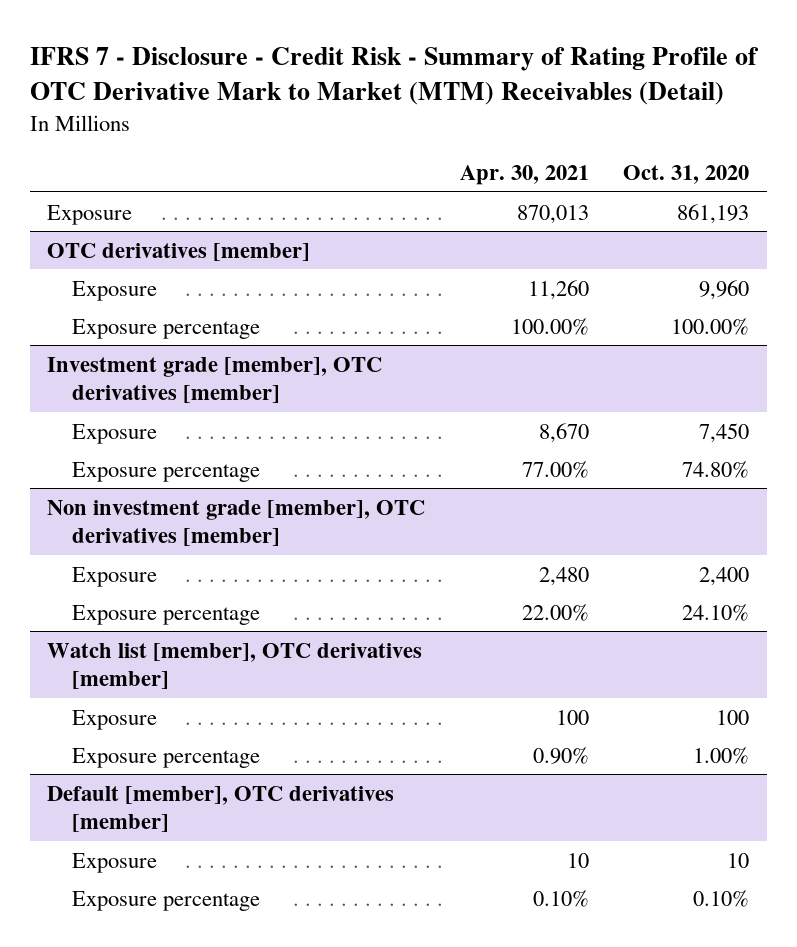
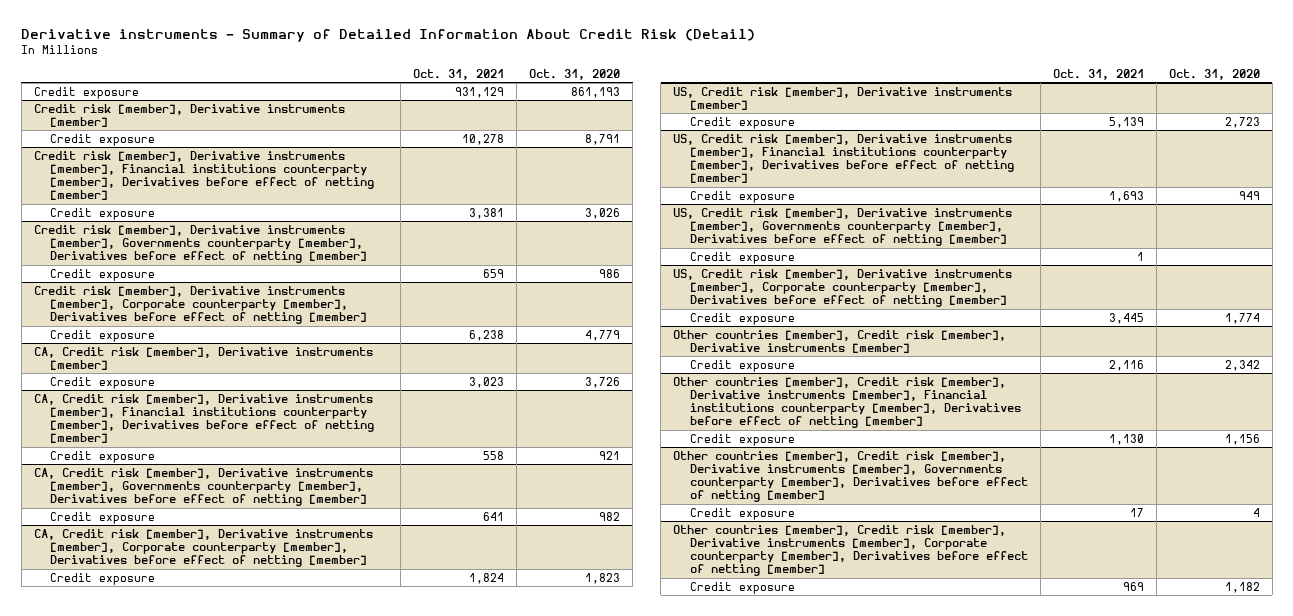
[30,47,760,106] IFRS 7 - Disclosure - Credit Risk - Summary of Rating Profile of OTC Derivative Mark to Market (MTM) Receivables (Detail) -> [21,28,756,42] Derivative instruments - Summary of Detailed Information About Credit Risk (Detail)
[459,165,589,186] Apr. 30, 2021 -> none
none -> [413,68,505,80] Oct. 31, 2021
[47,242,311,261] OTC derivatives [member] -> none
[72,318,261,339] Exposure percentage -> none
[47,356,383,404] Investment grade [member], OTC derivatives [member] -> none
[72,461,261,482] Exposure percentage -> none
[47,499,426,547] Non investment grade [member], OTC derivatives [member] -> none
[72,604,261,625] Exposure percentage -> none
[47,642,423,690] Watch list [member], OTC derivatives [member] -> none
[72,747,261,768] Exposure percentage -> none
[47,785,395,833] Default [member], OTC derivatives [member] -> none
[72,890,261,911] Exposure percentage -> none
[47,204,133,225] Exposure -> [33,86,139,99] Credit exposure
none -> [33,103,345,128] Credit risk [member], Derivative instruments [member]
[72,280,158,301] Exposure -> [50,133,156,146] Credit exposure
[699,279,750,300] 9,960 -> [585,133,621,145] 8,791
none -> [33,150,375,201] Credit risk [member], Derivative instruments [member], Financial institutions counterparty [member], Derivatives before effect of netting [member]
[72,423,158,444] Exposure -> [50,207,156,220] Credit exposure
[699,422,750,443] 7,450 -> [585,207,621,219] 3,026
none -> [33,224,368,264] Credit risk [member], Derivative instruments [member], Governments counterparty [member], Derivatives before effect of netting [member]
[72,566,158,587] Exposure -> [50,268,156,281] Credit exposure
[699,566,750,586] 2,400 -> [599,268,621,278] 986
none -> [33,285,368,325] Credit risk [member], Derivative instruments [member], Corporate counterparty [member], Derivatives before effect of netting [member]
[72,709,158,730] Exposure -> [50,329,156,342] Credit exposure
[716,709,750,725] 100 -> [585,329,621,341] 4,779
none -> [33,346,373,371] CA, Credit risk [member], Derivative instruments [member]
[72,852,158,873] Exposure -> [50,376,156,389] Credit exposure
[727,852,750,868] 10 -> [585,376,621,388] 3,726
none -> [33,393,375,444] CA, Credit risk [member], Derivative instruments [member], Financial institutions counterparty [member], Derivatives before effect of netting [member]
none -> [50,450,156,463] Credit exposure
none -> [33,467,373,507] CA, Credit risk [member], Derivative instruments [member], Governments counterparty [member], Derivatives before effect of netting [member]
none -> [50,511,156,524] Credit exposure
none -> [33,528,373,568] CA, Credit risk [member], Derivative instruments [member], Corporate counterparty [member], Derivatives before effect of netting [member]
none -> [50,572,156,585] Credit exposure
none -> [673,86,1013,111] US, Credit risk [member], Derivative instruments [member]
none -> [689,116,795,129] Credit exposure
none -> [673,133,1014,184] US, Credit risk [member], Derivative instruments [member], Financial institutions counterparty [member], Derivatives before effect of netting [member]
none -> [689,190,795,203] Credit exposure
none -> [673,207,1013,247] US, Credit risk [member], Derivative instruments [member], Governments counterparty [member], Derivatives before effect of netting [member]
none -> [689,251,795,264] Credit exposure
none -> [673,268,1013,308] US, Credit risk [member], Derivative instruments [member], Corporate counterparty [member], Derivatives before effect of netting [member]
none -> [689,312,795,325] Credit exposure
none -> [673,329,1007,354] Other countries [member], Credit risk [member], Derivative instruments [member]
none -> [689,359,795,372] Credit exposure
none -> [673,376,1021,429] Other countries [member], Credit risk [member], Derivative instruments [member], Financial institutions counterparty [member], Derivatives before effect of netting [member]
none -> [689,433,795,446] Credit exposure
none -> [673,450,1028,503] Other countries [member], Credit risk [member], Derivative instruments [member], Governments counterparty [member], Derivatives before effect of netting [member]
none -> [689,507,795,520] Credit exposure
none -> [673,524,1028,577] Other countries [member], Credit risk [member], Derivative instruments [member], Corporate counterparty [member], Derivatives before effect of netting [member]
none -> [689,581,795,594] Credit exposure

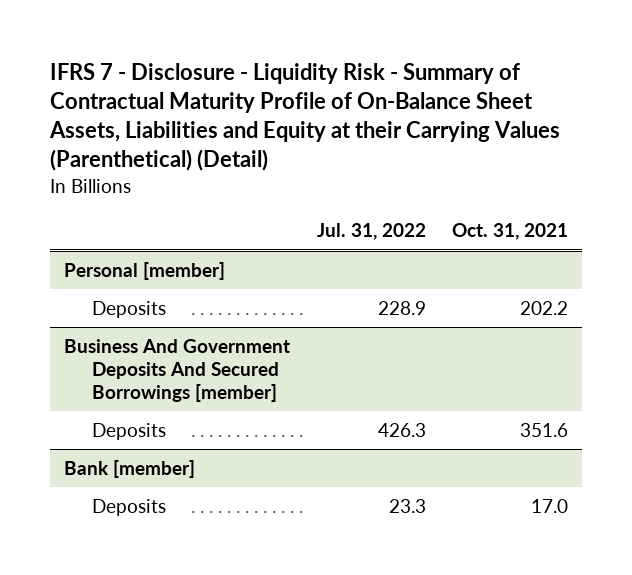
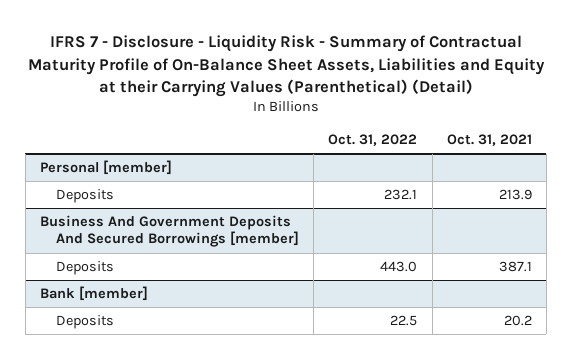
[316,223,426,241] Jul. 31, 2022 -> none
none -> [328,134,418,147] Oct. 31, 2022
[520,300,569,315] 202.2 -> [498,189,532,201] 213.9
[520,422,569,437] 351.6 -> [498,261,532,273] 387.1
[531,498,569,513] 17.0 -> [503,315,532,327] 20.2

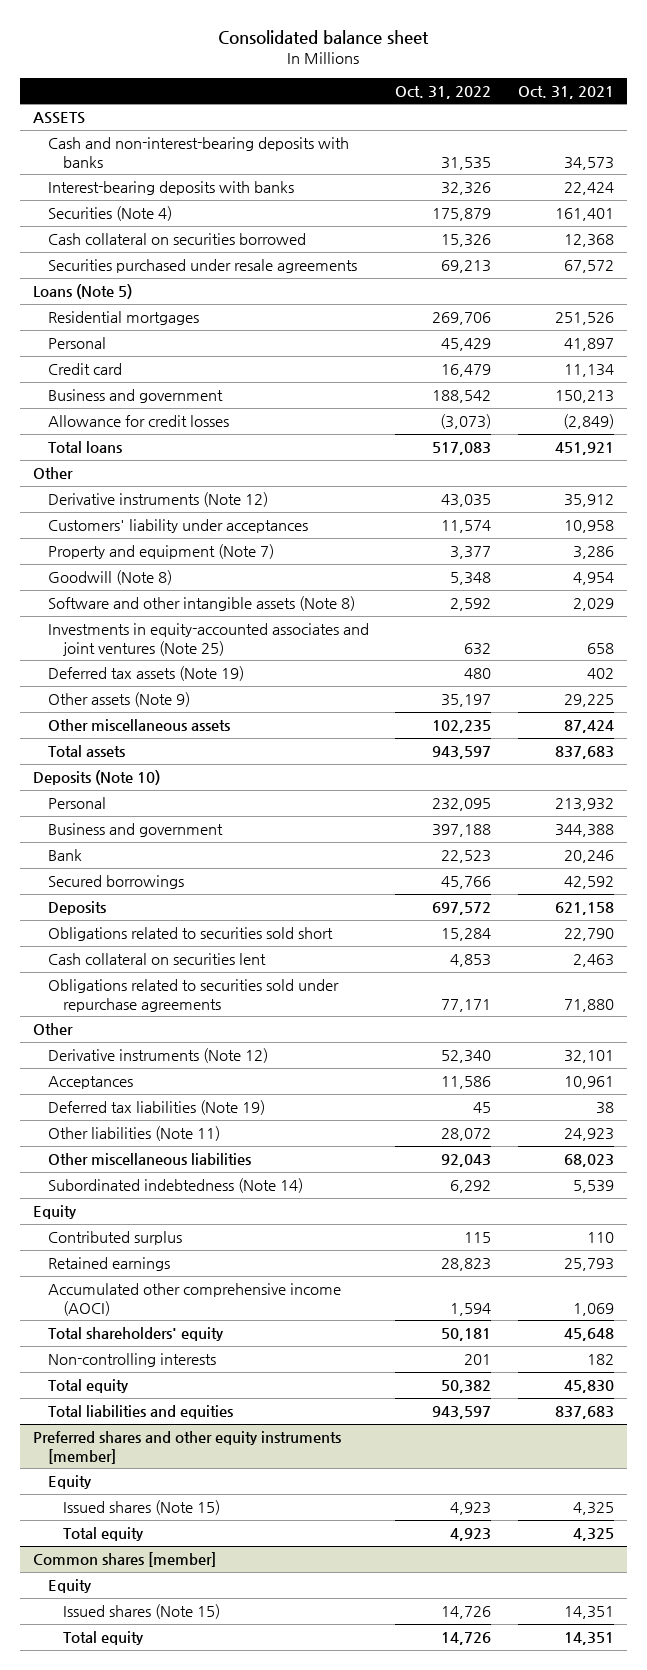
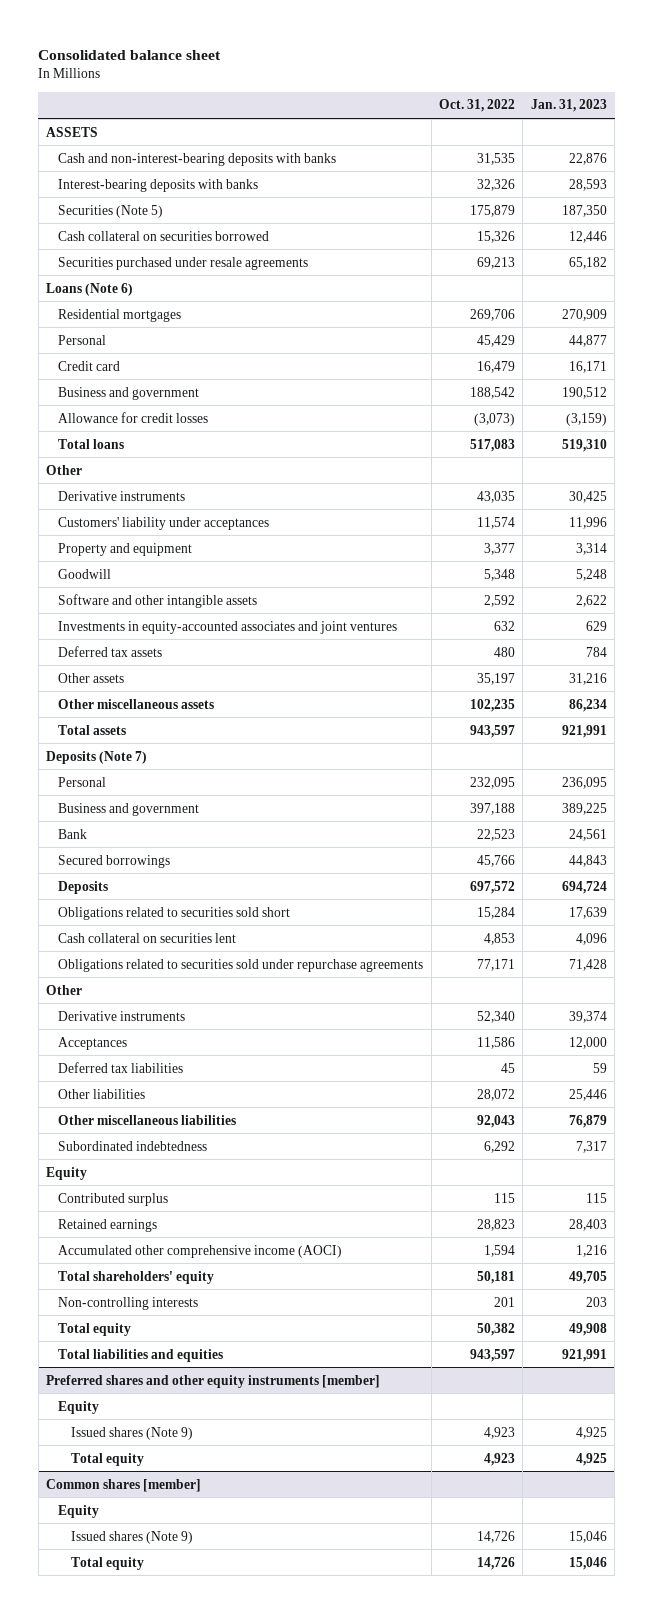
[517,85,614,99] Oct. 31, 2021 -> none
none -> [530,99,607,113] Jan. 31, 2023
[47,206,172,222] Securities (Note 4) -> [58,204,164,218] Securities (Note 5)
[33,284,133,300] Loans (Note 5) -> [46,282,134,296] Loans (Note 6)
[47,492,268,508] Derivative instruments (Note 12) -> [58,490,186,501] Derivative instruments
[47,544,274,560] Property and equipment (Note 7) -> [58,542,193,556] Property and equipment
[47,570,172,586] Goodwill (Note 8) -> [58,568,112,579] Goodwill
[47,596,355,612] Software and other intangible assets (Note 8) -> [58,593,258,608] Software and other intangible assets
[47,623,369,656] Investments in equity-accounted associates and joint ventures (Note 25) -> [58,620,398,634] Investments in equity-accounted associates and joint ventures
[47,666,244,682] Deferred tax assets (Note 19) -> [58,645,163,657] Deferred tax assets
[47,692,190,708] Other assets (Note 9) -> [58,672,125,683] Other assets
[33,770,161,786] Deposits (Note 10) -> [46,750,148,764] Deposits (Note 7)
[47,1048,268,1064] Derivative instruments (Note 12) -> [58,1010,186,1021] Derivative instruments
[47,1100,265,1116] Deferred tax liabilities (Note 19) -> [58,1061,184,1073] Deferred tax liabilities
[47,1126,220,1142] Other liabilities (Note 11) -> [58,1088,146,1099] Other liabilities
[47,1178,303,1194] Subordinated indebtedness (Note 14) -> [58,1140,208,1151] Subordinated indebtedness
[62,1500,220,1516] Issued shares (Note 15) -> [70,1426,193,1440] Issued shares (Note 9)
[62,1604,220,1620] Issued shares (Note 15) -> [70,1530,193,1544] Issued shares (Note 9)

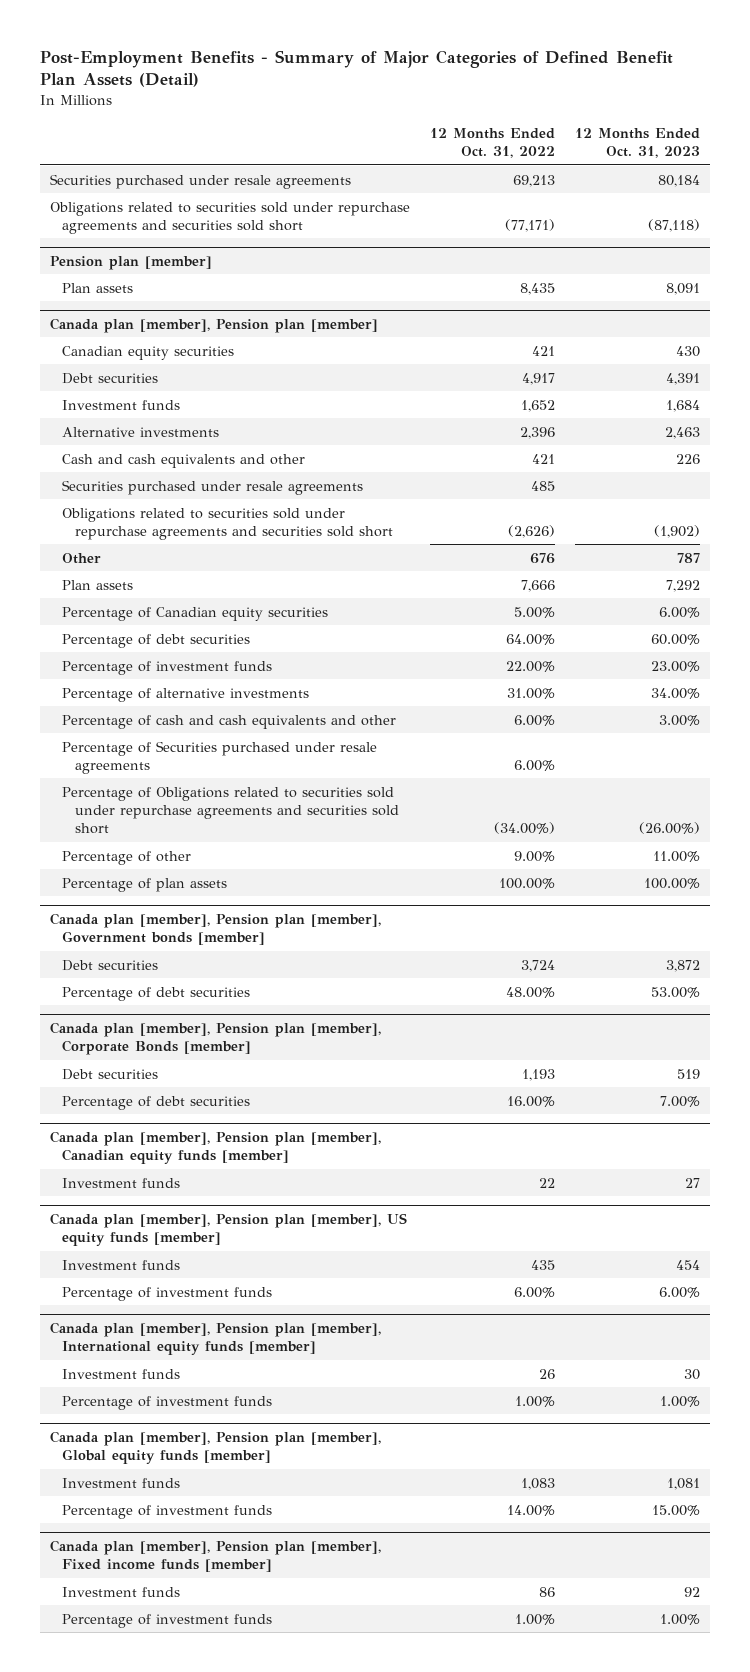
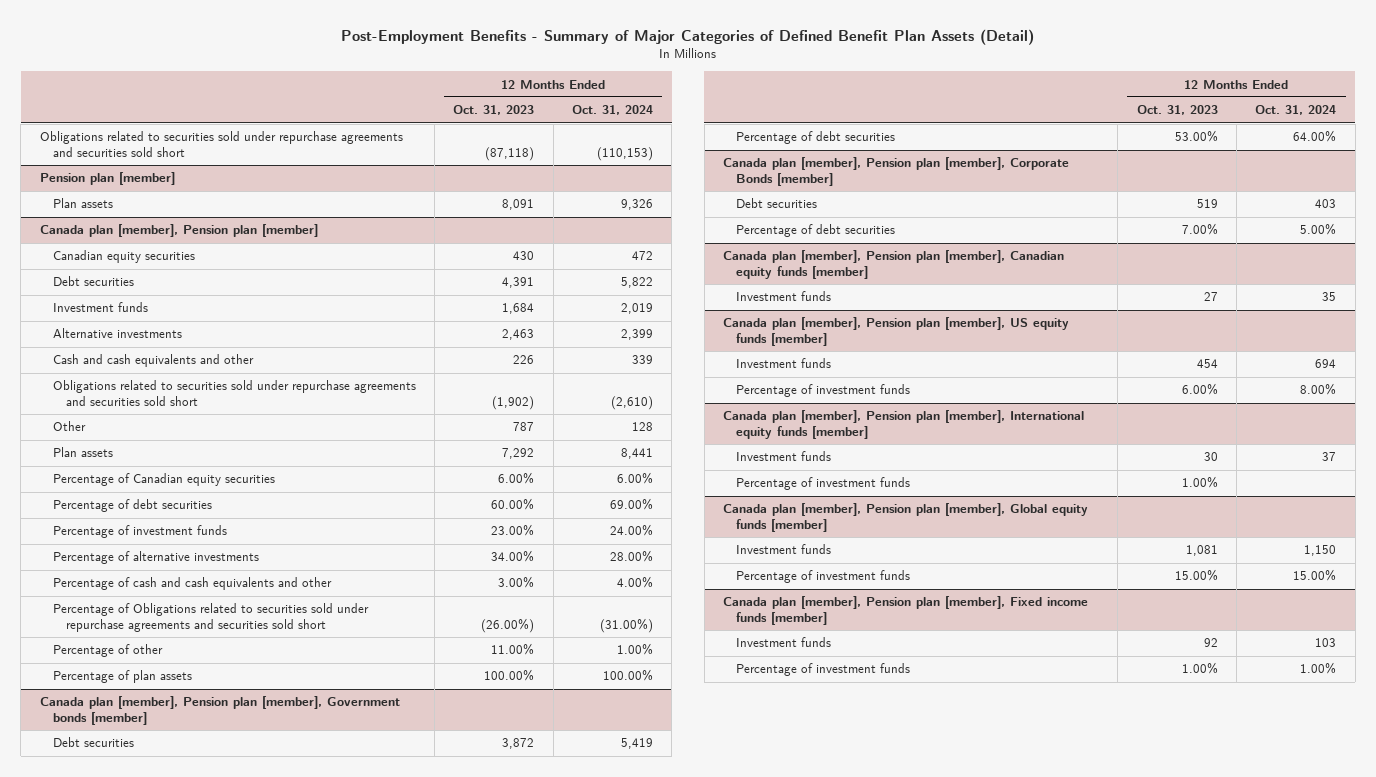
[430,128,556,159] 12 Months Ended Oct. 31, 2022 -> none
none -> [571,105,653,116] Oct. 31, 2024
[49,173,351,189] Securities purchased under resale agreements -> none
[62,479,364,495] Securities purchased under resale agreements -> none
[62,740,378,774] Percentage of Securities purchased under resale agreements -> none

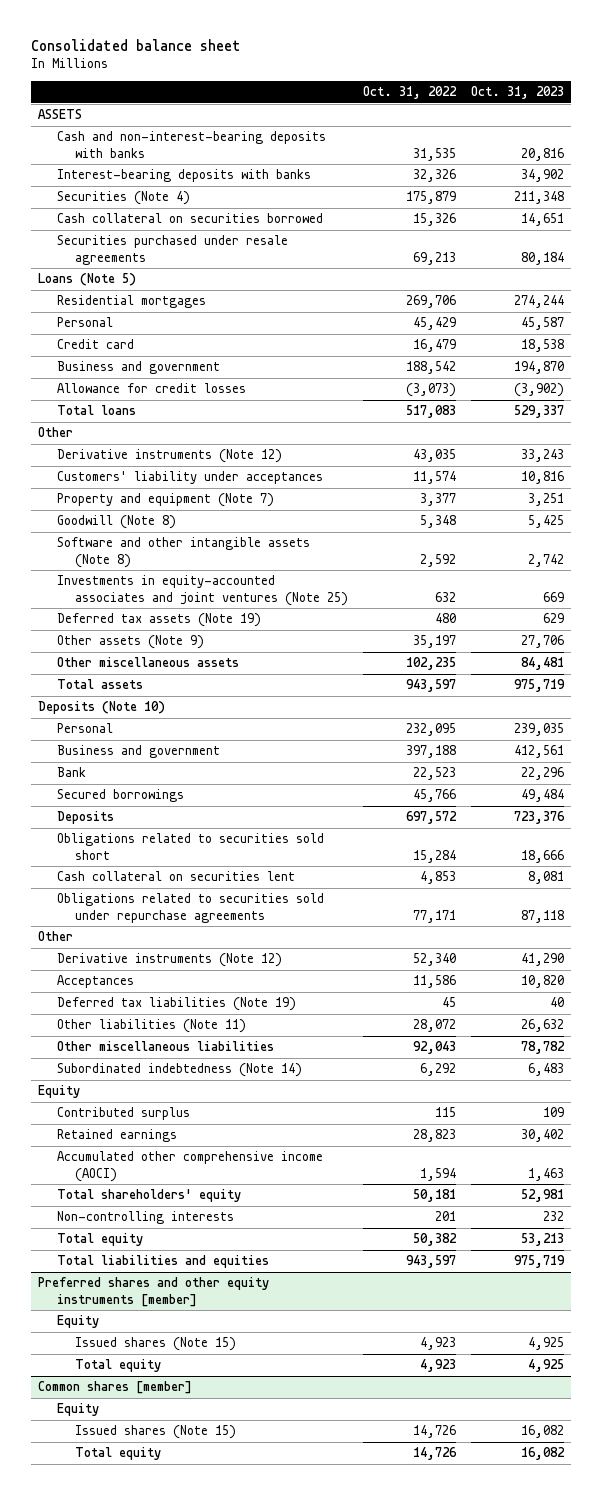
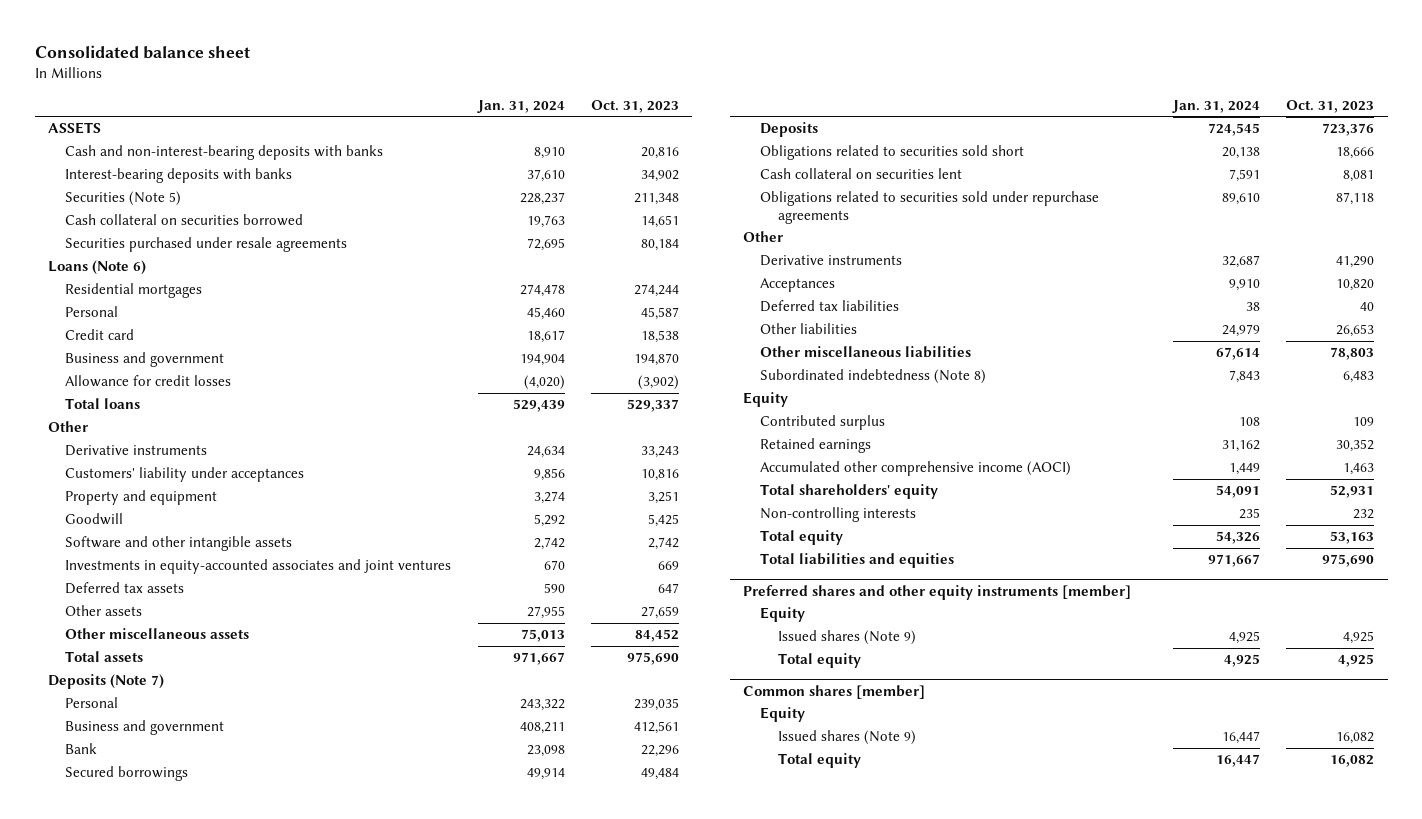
[363,86,458,100] Oct. 31, 2022 -> none
none -> [476,99,565,113] Jan. 31, 2024
[56,191,190,206] Securities (Note 4) -> [65,191,182,207] Securities (Note 5)
[38,273,137,287] Loans (Note 5) -> [47,260,146,276] Loans (Note 6)
[56,449,282,464] Derivative instruments (Note 12) -> [65,445,208,457] Derivative instruments
[56,493,274,508] Property and equipment (Note 7) -> [65,490,218,506] Property and equipment
[56,515,176,530] Goodwill (Note 8) -> [65,513,124,526] Goodwill
[56,537,310,568] Software and other intangible assets (Note 8) -> [65,536,293,552] Software and other intangible assets
[56,575,349,606] Investments in equity-accounted associates and joint ventures (Note 25) -> [65,559,452,575] Investments in equity-accounted associates and joint ventures
[56,613,261,628] Deferred tax assets (Note 19) -> [65,582,185,595] Deferred tax assets
[542,613,564,624] 629 -> [658,583,680,594] 647
[56,635,204,650] Other assets (Note 9) -> [65,605,143,617] Other assets
[520,635,564,649] 27,706 -> [641,606,680,620] 27,659
[520,657,564,671] 84,481 -> [635,629,680,643] 84,452
[513,679,565,693] 975,719 -> [627,652,680,666] 975,690
[38,701,166,715] Deposits (Note 10) -> [47,674,164,690] Deposits (Note 7)
[56,953,282,968] Derivative instruments (Note 12) -> [760,255,903,267] Derivative instruments
[56,997,296,1012] Deferred tax liabilities (Note 19) -> [760,300,900,313] Deferred tax liabilities
[56,1019,246,1034] Other liabilities (Note 11) -> [760,323,858,335] Other liabilities
[520,1019,564,1033] 26,632 -> [1336,324,1375,338] 26,653
[520,1041,565,1055] 78,782 -> [1330,347,1375,361] 78,803
[56,1063,302,1078] Subordinated indebtedness (Note 14) -> [760,369,987,385] Subordinated indebtedness (Note 8)
[520,1129,564,1143] 30,402 -> [1336,439,1375,453] 30,352
[520,1189,564,1203] 52,981 -> [1330,485,1375,499] 52,931
[520,1233,564,1247] 53,213 -> [1330,531,1375,545] 53,163
[513,1255,565,1269] 975,719 -> [1322,554,1375,568] 975,690
[75,1337,237,1352] Issued shares (Note 15) -> [777,630,916,646] Issued shares (Note 9)
[75,1425,237,1440] Issued shares (Note 15) -> [777,730,916,746] Issued shares (Note 9)

